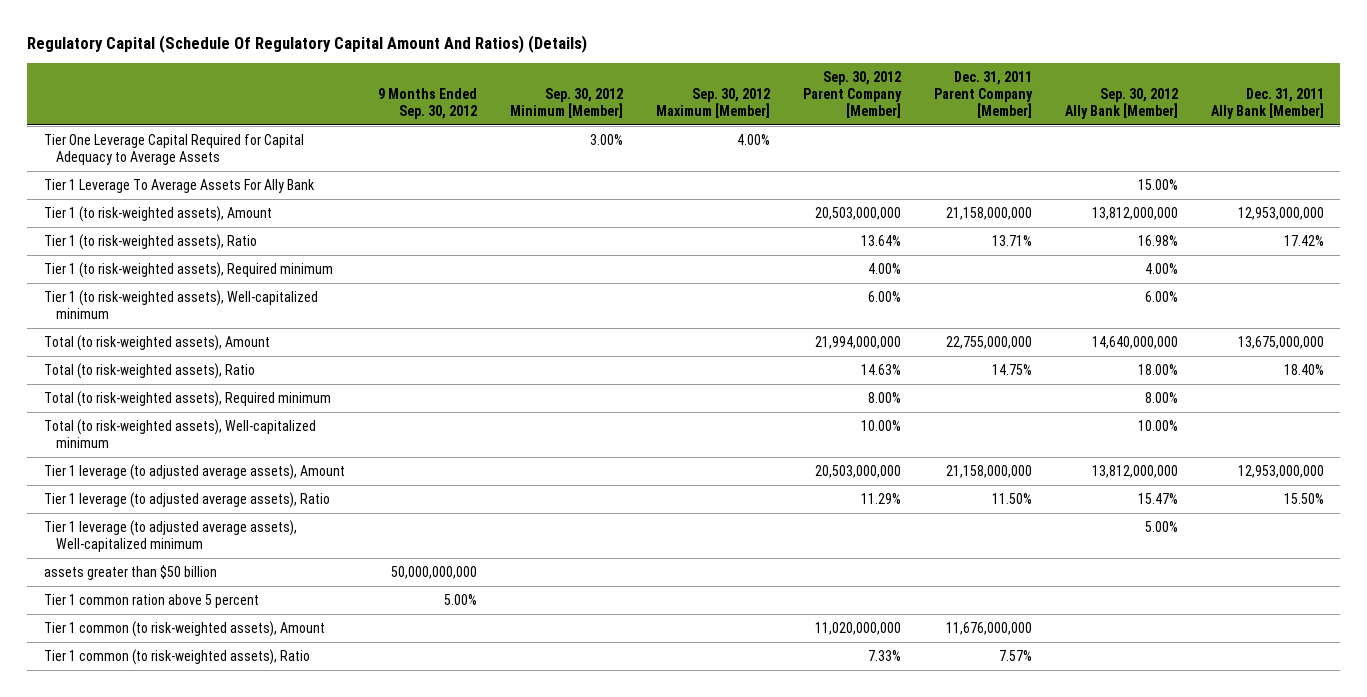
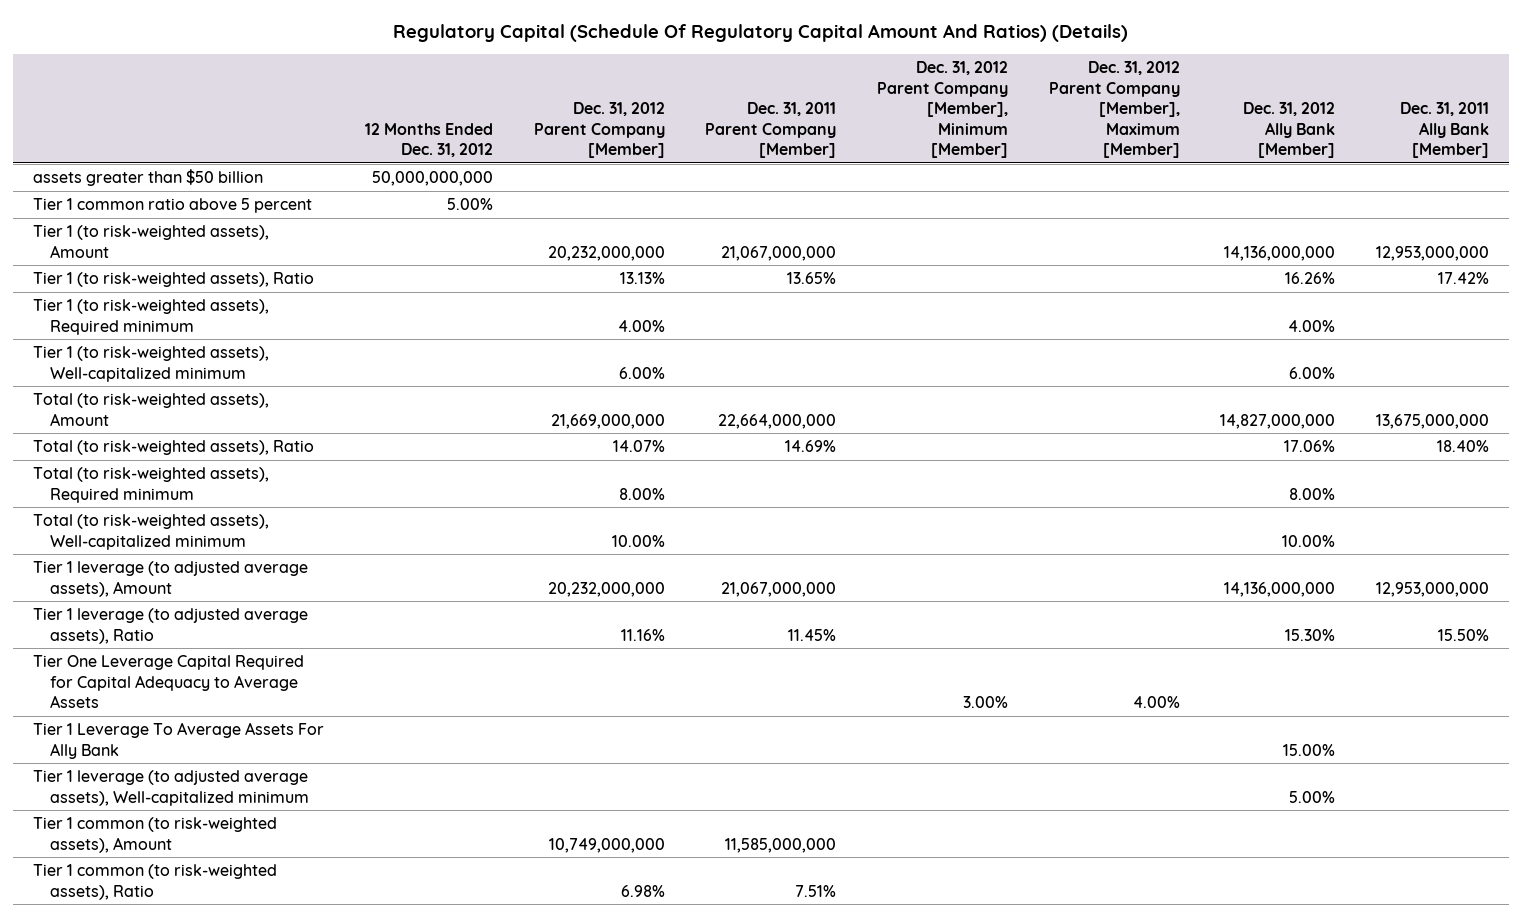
[377,87,477,119] 9 Months Ended Sep. 30, 2012 -> none
[509,87,623,118] Sep. 30, 2012 Minimum [Member] -> none
[655,87,770,118] Sep. 30, 2012 Maximum [Member] -> none
[802,71,902,118] Sep. 30, 2012 Parent Company [Member] -> none
[1064,87,1178,119] Sep. 30, 2012 Ally Bank [Member] -> none
none -> [364,122,493,158] 12 Months Ended Dec. 31, 2012
none -> [533,102,665,159] Dec. 31, 2012 Parent Company [Member]
none -> [876,61,1008,159] Dec. 31, 2012 Parent Company [Member], Minimum [Member]
none -> [1048,61,1180,159] Dec. 31, 2012 Parent Company [Member], Maximum [Member]
none -> [1243,102,1336,159] Dec. 31, 2012 Ally Bank [Member]
[43,564,217,580] assets greater than $50 billion -> [33,169,264,187] assets greater than $50 billion
none -> [33,198,313,214] Tier 1 common ratio above 5 percent
[945,206,1032,220] 21,158,000,000 -> [721,245,837,261] 21,067,000,000
[991,234,1032,246] 13.71% -> [787,272,837,285] 13.65%
[945,335,1032,349] 22,755,000,000 -> [718,413,837,429] 22,664,000,000
[991,363,1032,375] 14.75% -> [785,440,837,453] 14.69%
[945,464,1032,478] 21,158,000,000 -> [721,581,837,597] 21,067,000,000
[991,492,1032,504] 11.50% -> [788,628,837,641] 11.45%
[43,133,304,165] Tier One Leverage Capital Required for Capital Adequacy to Average Assets -> [33,655,305,709] Tier One Leverage Capital Required for Capital Adequacy to Average Assets
[43,178,315,193] Tier 1 Leverage To Average Assets For Ally Bank -> [33,722,325,759] Tier 1 Leverage To Average Assets For Ally Bank
[43,593,259,608] Tier 1 common ration above 5 percent -> none
[945,621,1032,635] 11,676,000,000 -> [725,837,837,853] 11,585,000,000
[998,649,1032,661] 7.57% -> [795,884,837,897] 7.51%

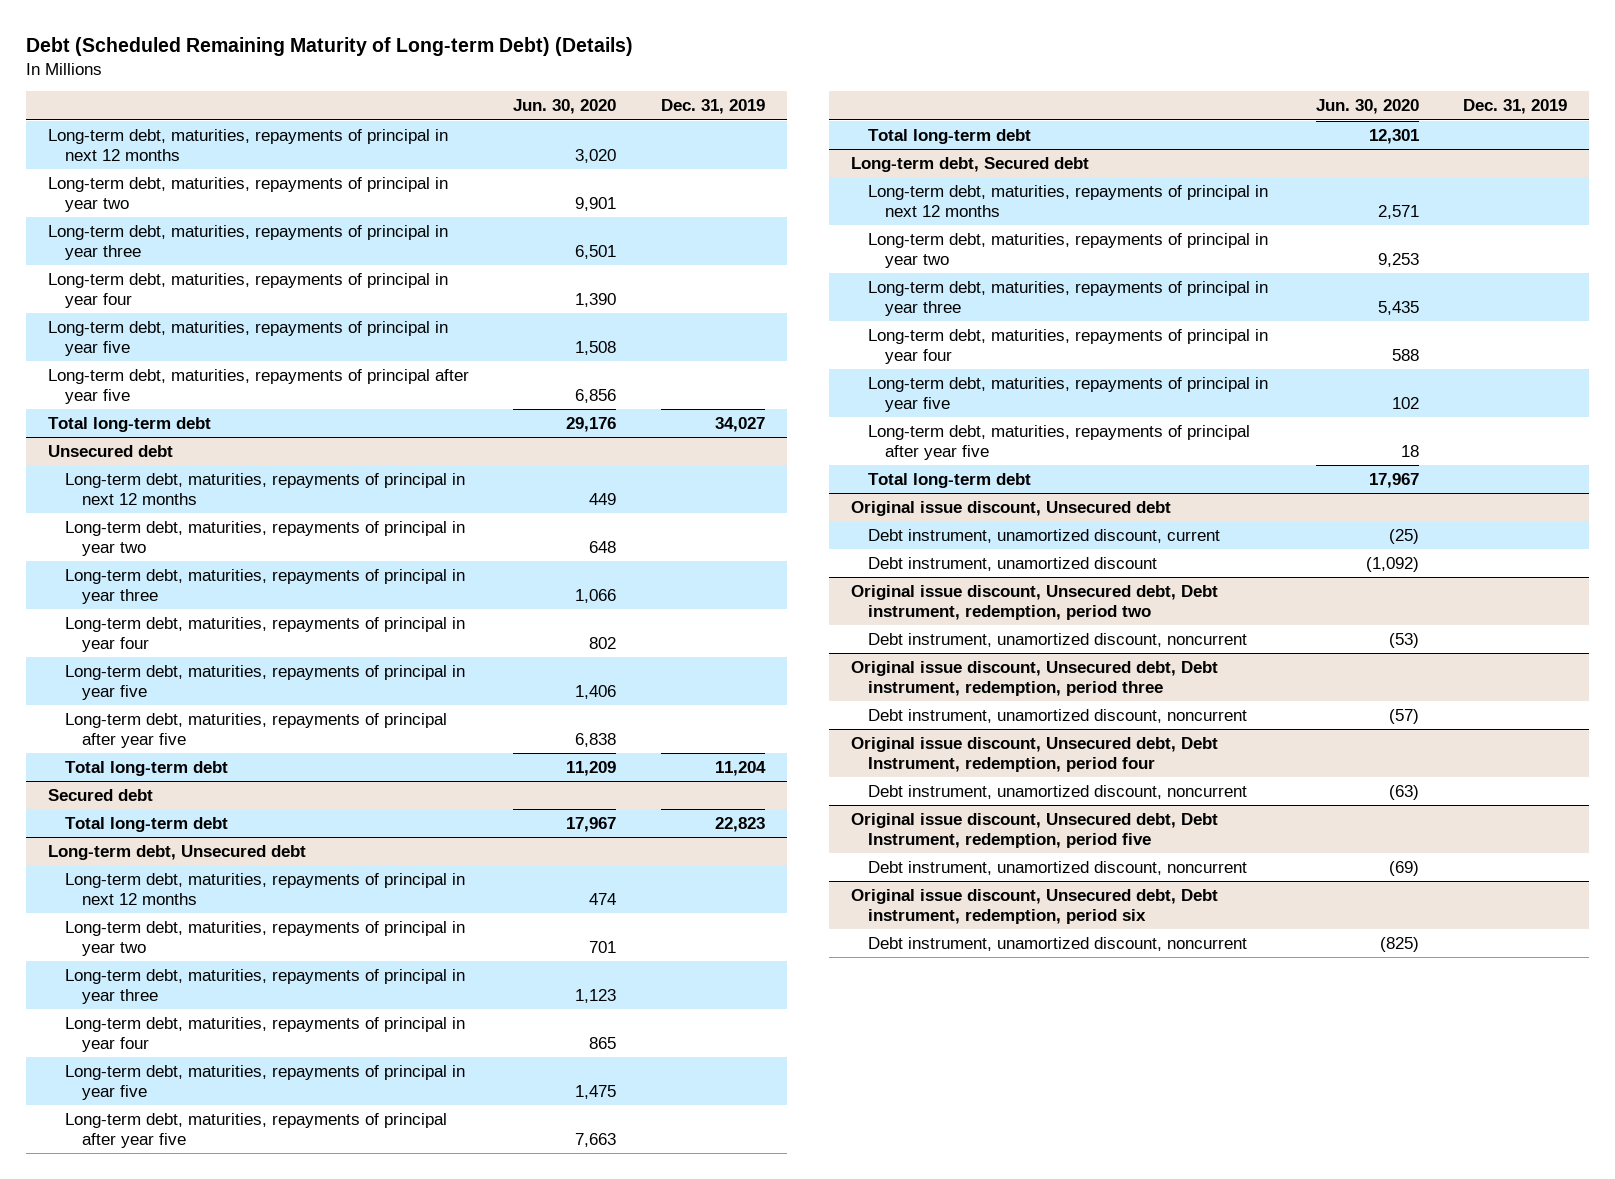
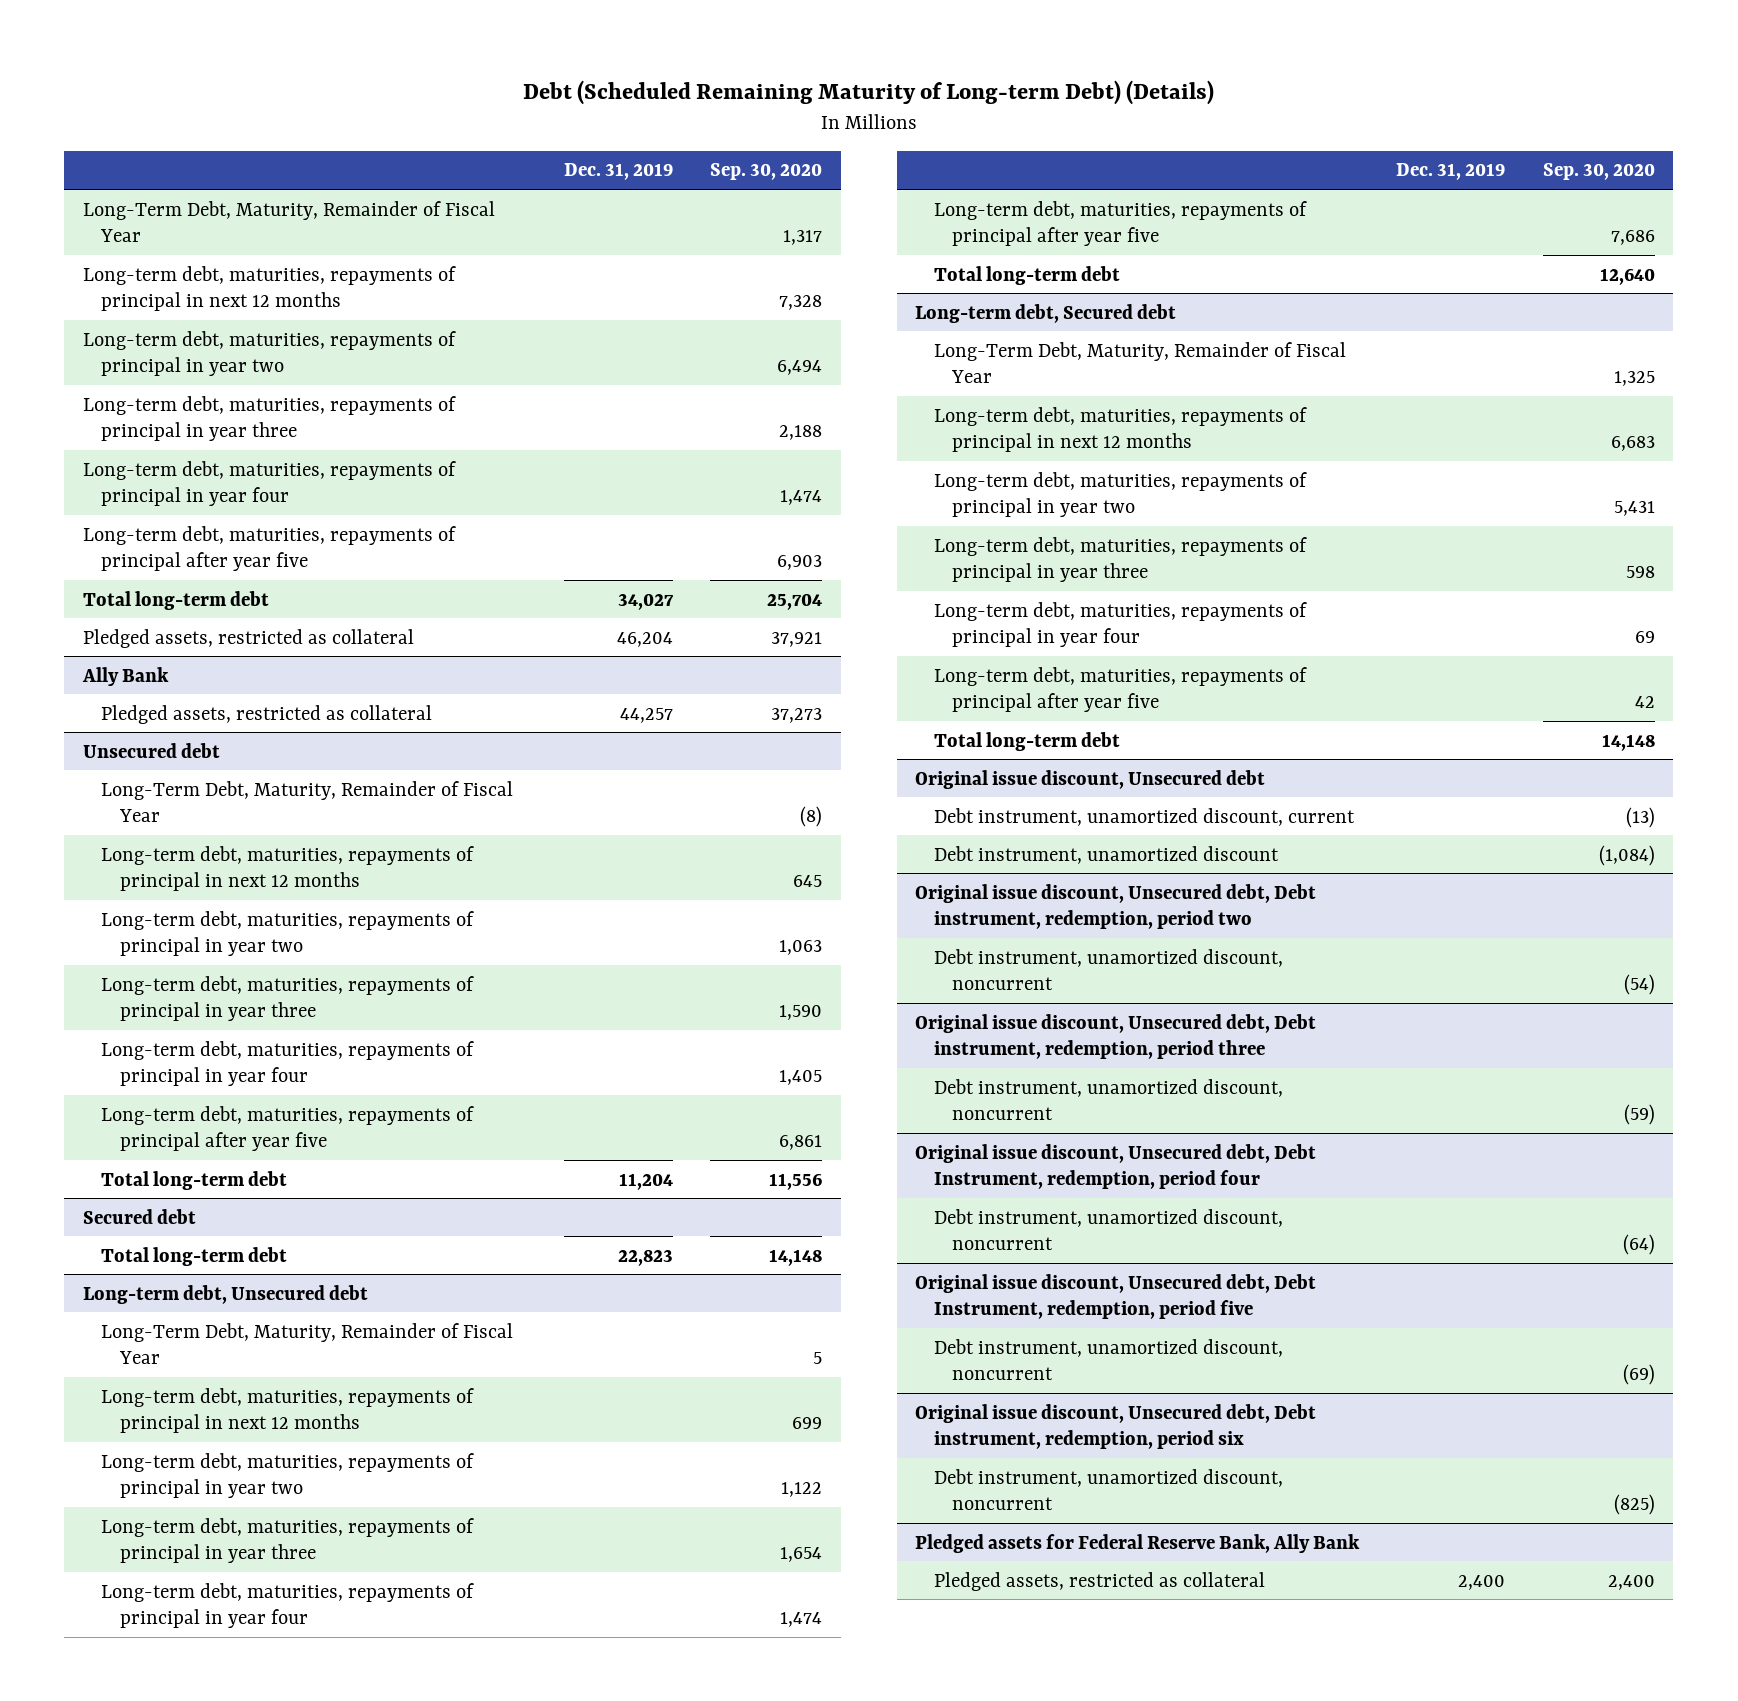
[513,99,617,115] Jun. 30, 2020 -> none
none -> [710,163,823,181] Sep. 30, 2020
none -> [82,200,495,243] Long-Term Debt, Maturity, Remainder of Fiscal Year
[48,320,449,356] Long-term debt, maturities, repayments of principal in year five -> none
none -> [82,628,414,648] Pledged assets, restricted as collateral
none -> [81,666,169,686] Ally Bank
none -> [101,704,433,724] Pledged assets, restricted as collateral
none -> [101,780,514,823] Long-Term Debt, Maturity, Remainder of Fiscal Year
[65,664,466,700] Long-term debt, maturities, repayments of principal in year five -> none
none -> [101,1322,514,1365] Long-Term Debt, Maturity, Remainder of Fiscal Year
[65,1064,466,1100] Long-term debt, maturities, repayments of principal in year five -> none
none -> [933,341,1346,384] Long-Term Debt, Maturity, Remainder of Fiscal Year
[867,376,1268,412] Long-term debt, maturities, repayments of principal in year five -> none
none -> [915,1533,1361,1553] Pledged assets for Federal Reserve Bank, Ally Bank
none -> [933,1571,1265,1591] Pledged assets, restricted as collateral

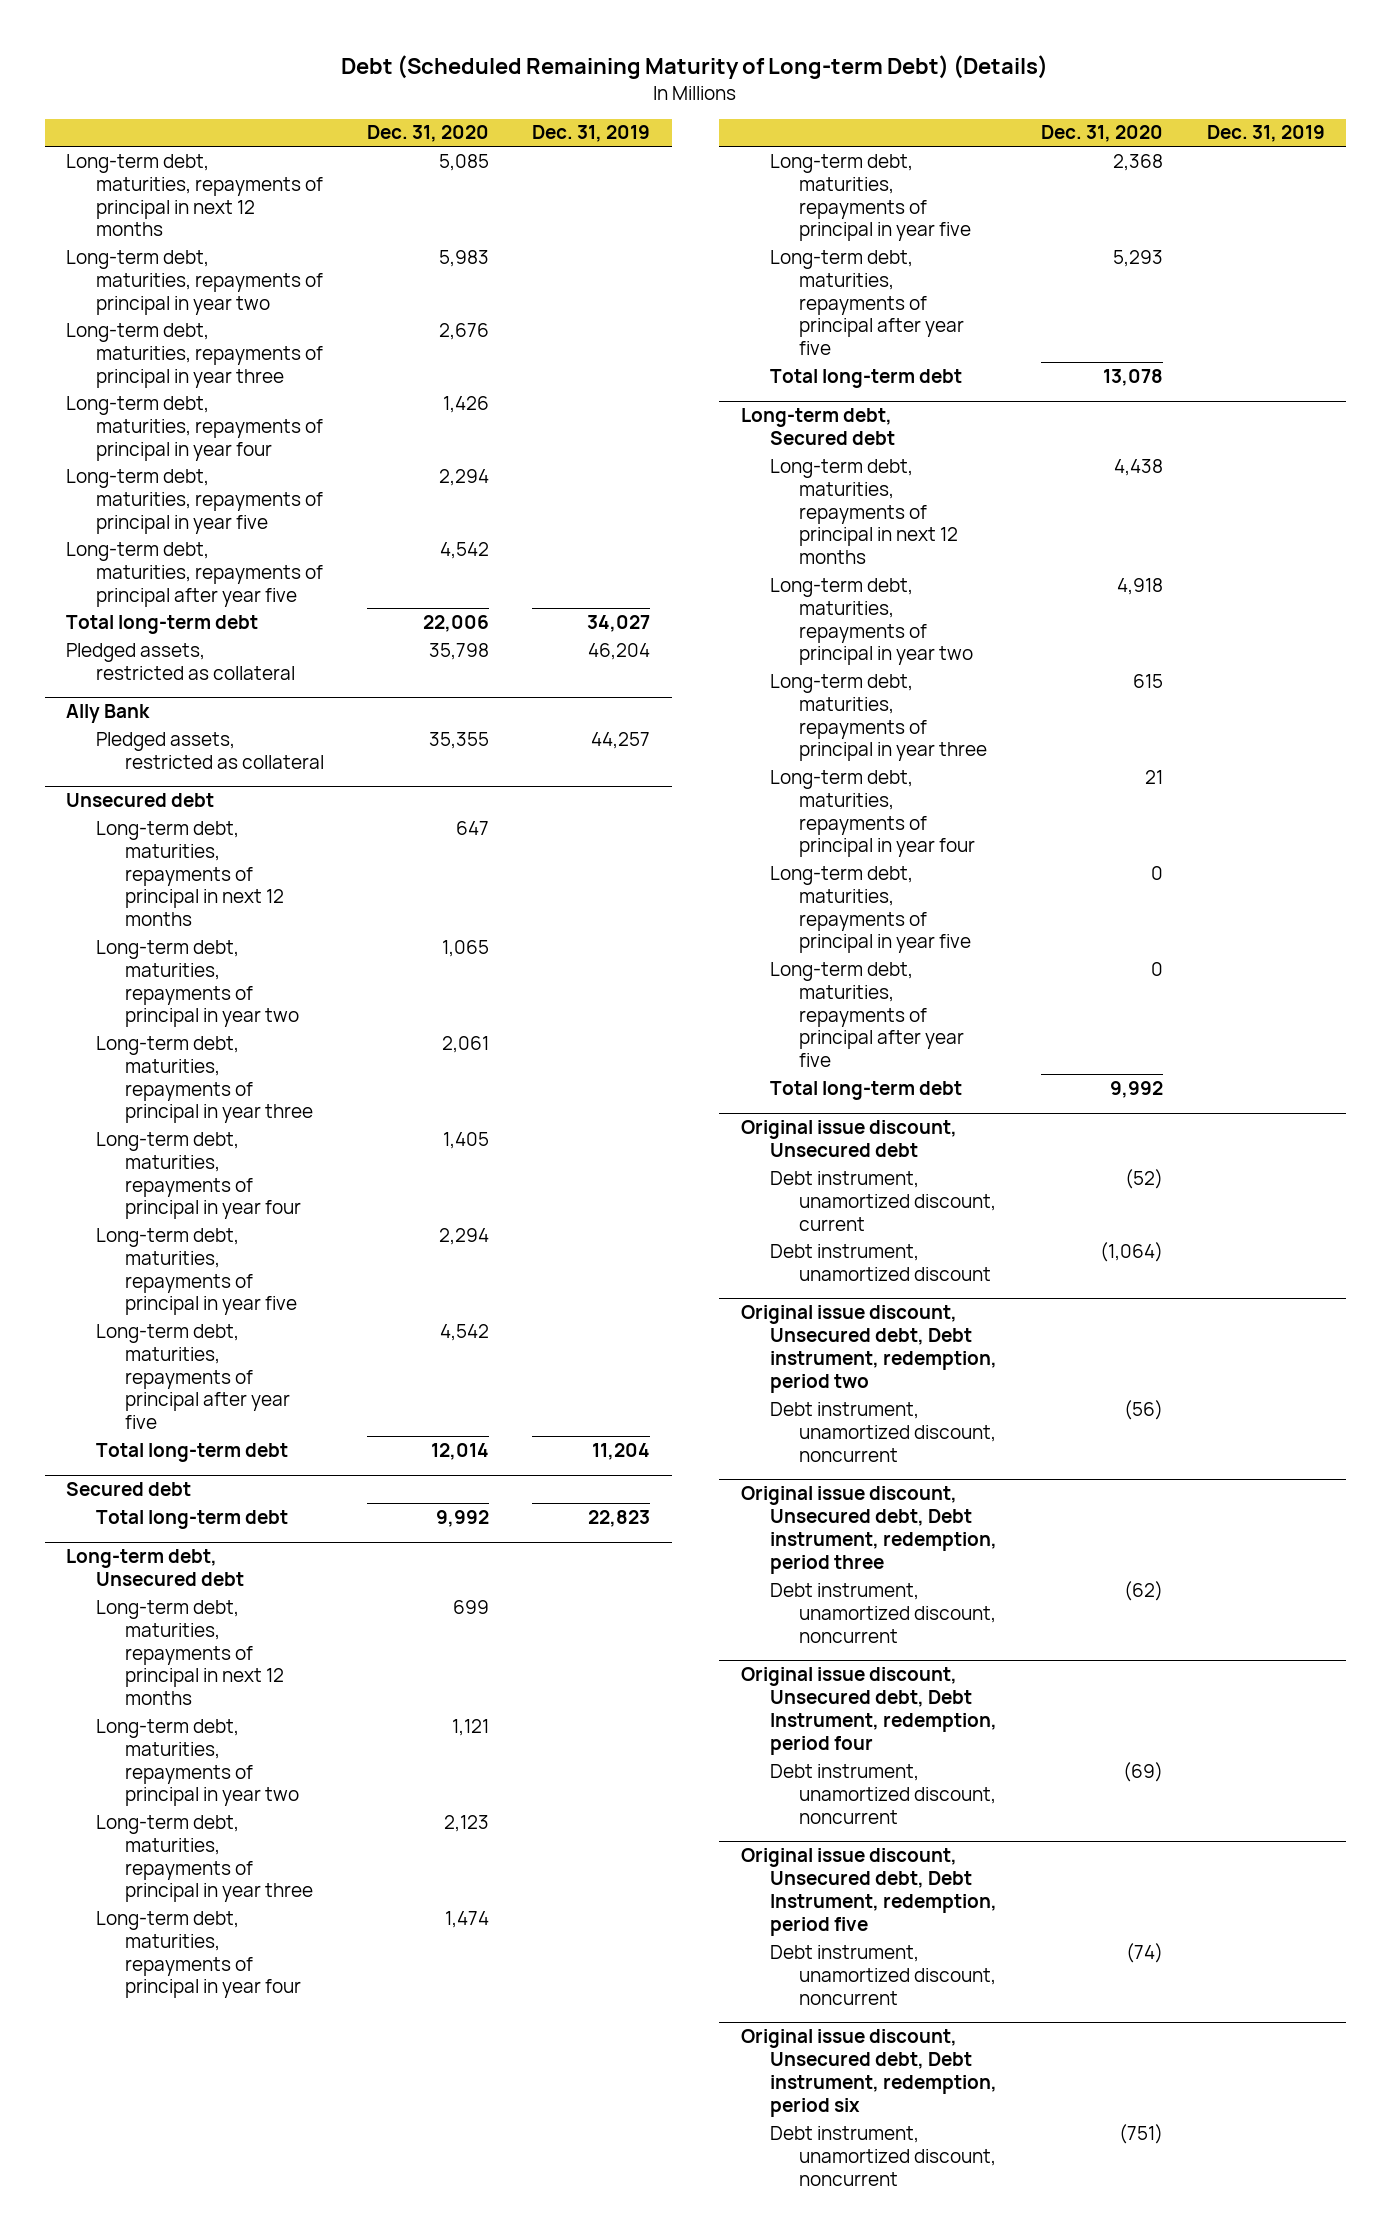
[710,163,823,181] Sep. 30, 2020 -> none
none -> [367,125,490,143] Dec. 31, 2020
[82,200,495,243] Long-Term Debt, Maturity, Remainder of Fiscal Year -> none
none -> [66,468,323,534] Long-term debt, maturities, repayments of principal in year five
[101,780,514,823] Long-Term Debt, Maturity, Remainder of Fiscal Year -> none
none -> [95,1227,298,1316] Long-term debt, maturities, repayments of principal in year five
[101,1322,514,1365] Long-Term Debt, Maturity, Remainder of Fiscal Year -> none
none -> [769,153,972,242] Long-term debt, maturities, repayments of principal in year five
[933,341,1346,384] Long-Term Debt, Maturity, Remainder of Fiscal Year -> none
none -> [769,865,972,954] Long-term debt, maturities, repayments of principal in year five
[915,1533,1361,1553] Pledged assets for Federal Reserve Bank, Ally Bank -> none
[933,1571,1265,1591] Pledged assets, restricted as collateral -> none

